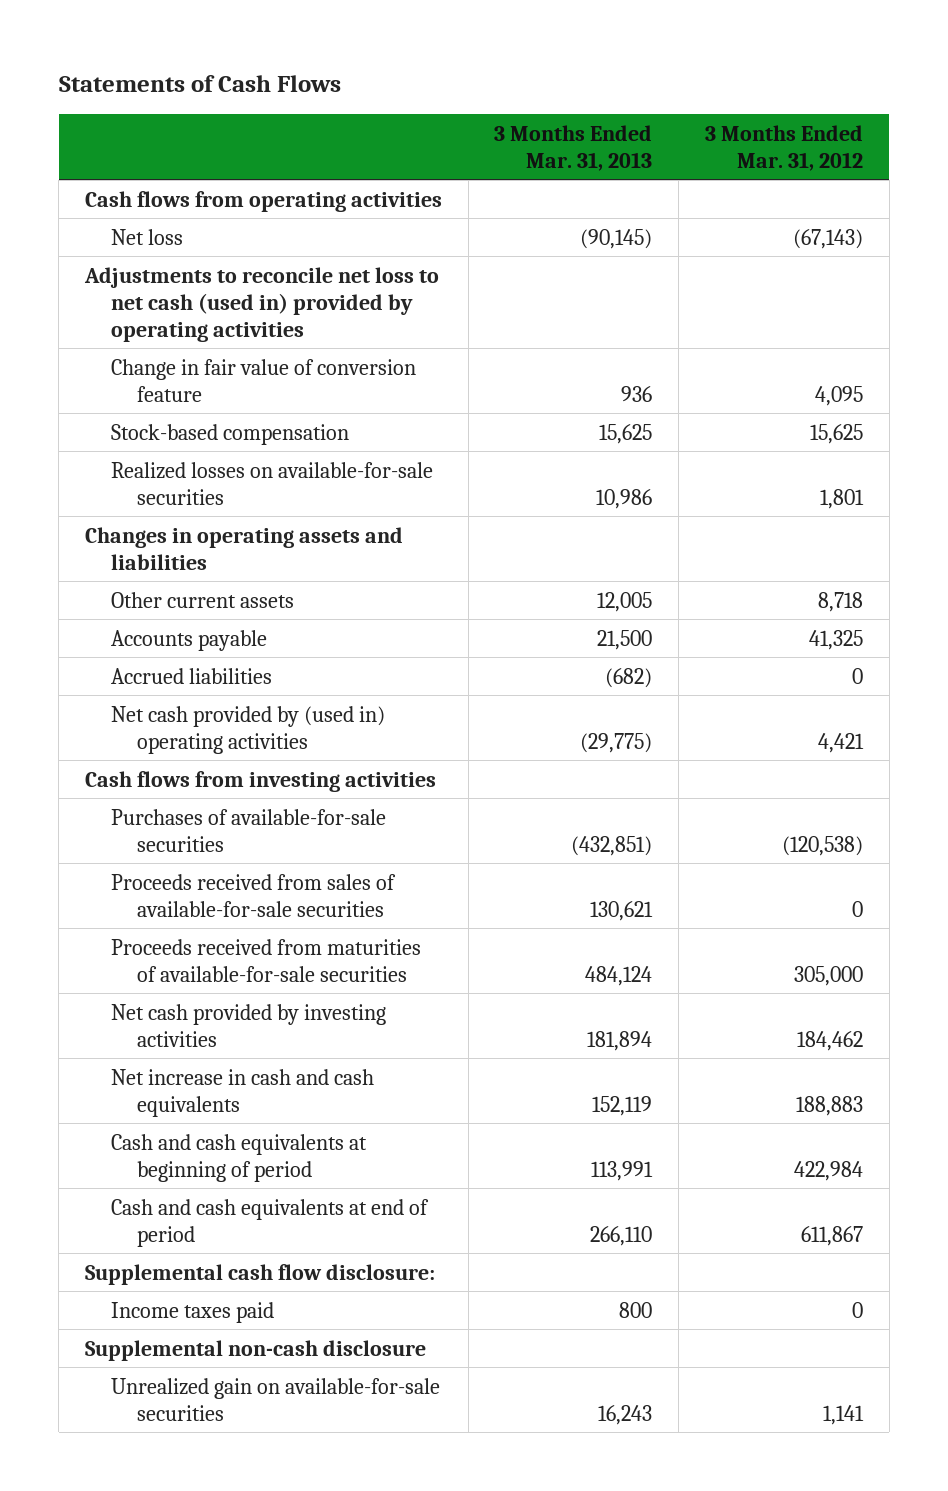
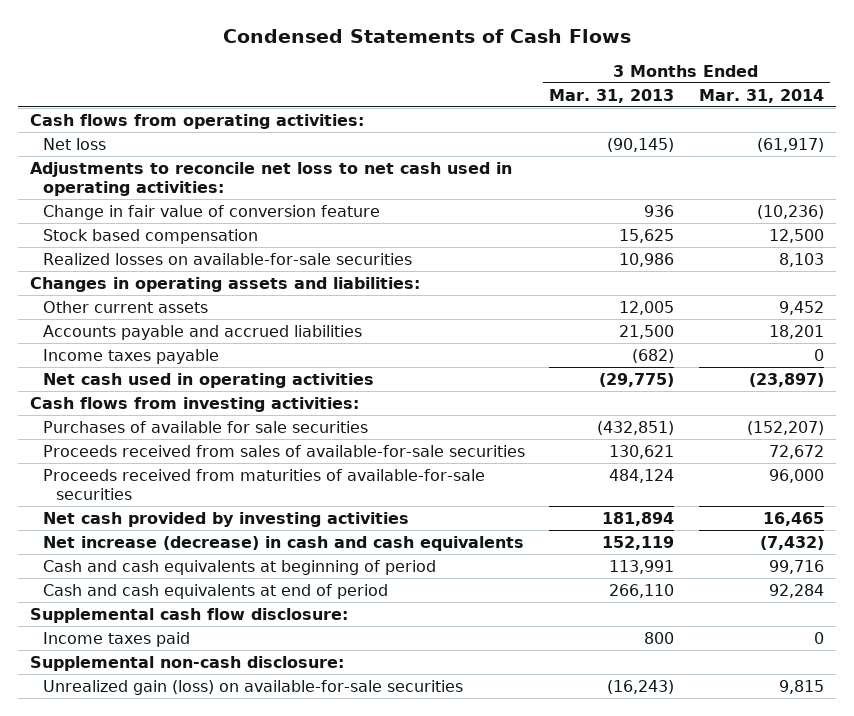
[58,75,341,93] Statements of Cash Flows -> [222,28,631,43] Condensed Statements of Cash Flows
[704,124,863,171] 3 Months Ended Mar. 31, 2012 -> none
none -> [698,88,824,103] Mar. 31, 2014
[84,190,442,212] Cash flows from operating activities -> [30,113,365,129] Cash flows from operating activities:
[83,266,439,342] Adjustments to reconcile net loss to net cash (used in) provided by operating activities -> [30,161,513,196] Adjustments to reconcile net loss to net cash used in operating activities:
[111,423,350,445] Stock-based compensation -> [43,228,259,244] Stock based compensation
[84,526,403,570] Changes in operating assets and liabilities -> [30,276,421,292] Changes in operating assets and liabilities:
[111,629,268,651] Accounts payable -> [43,324,363,340] Accounts payable and accrued liabilities
[111,667,273,684] Accrued liabilities -> [43,348,220,364] Income taxes payable
[111,705,386,754] Net cash provided by (used in) operating activities -> [43,372,375,388] Net cash used in operating activities
[84,770,436,792] Cash flows from investing activities -> [30,396,360,412] Cash flows from investing activities:
[111,808,387,852] Purchases of available-for-sale securities -> [43,420,369,433] Purchases of available for sale securities
[111,1068,375,1117] Net increase in cash and cash equivalents -> [43,535,525,551] Net increase (decrease) in cash and cash equivalents
[84,1339,426,1361] Supplemental non-cash disclosure -> [30,655,345,671] Supplemental non-cash disclosure:
[111,1377,441,1421] Unrealized gain on available-for-sale securities -> [43,679,464,695] Unrealized gain (loss) on available-for-sale securities
[598,1404,653,1425] 16,243 -> [607,679,675,694] (16,243)

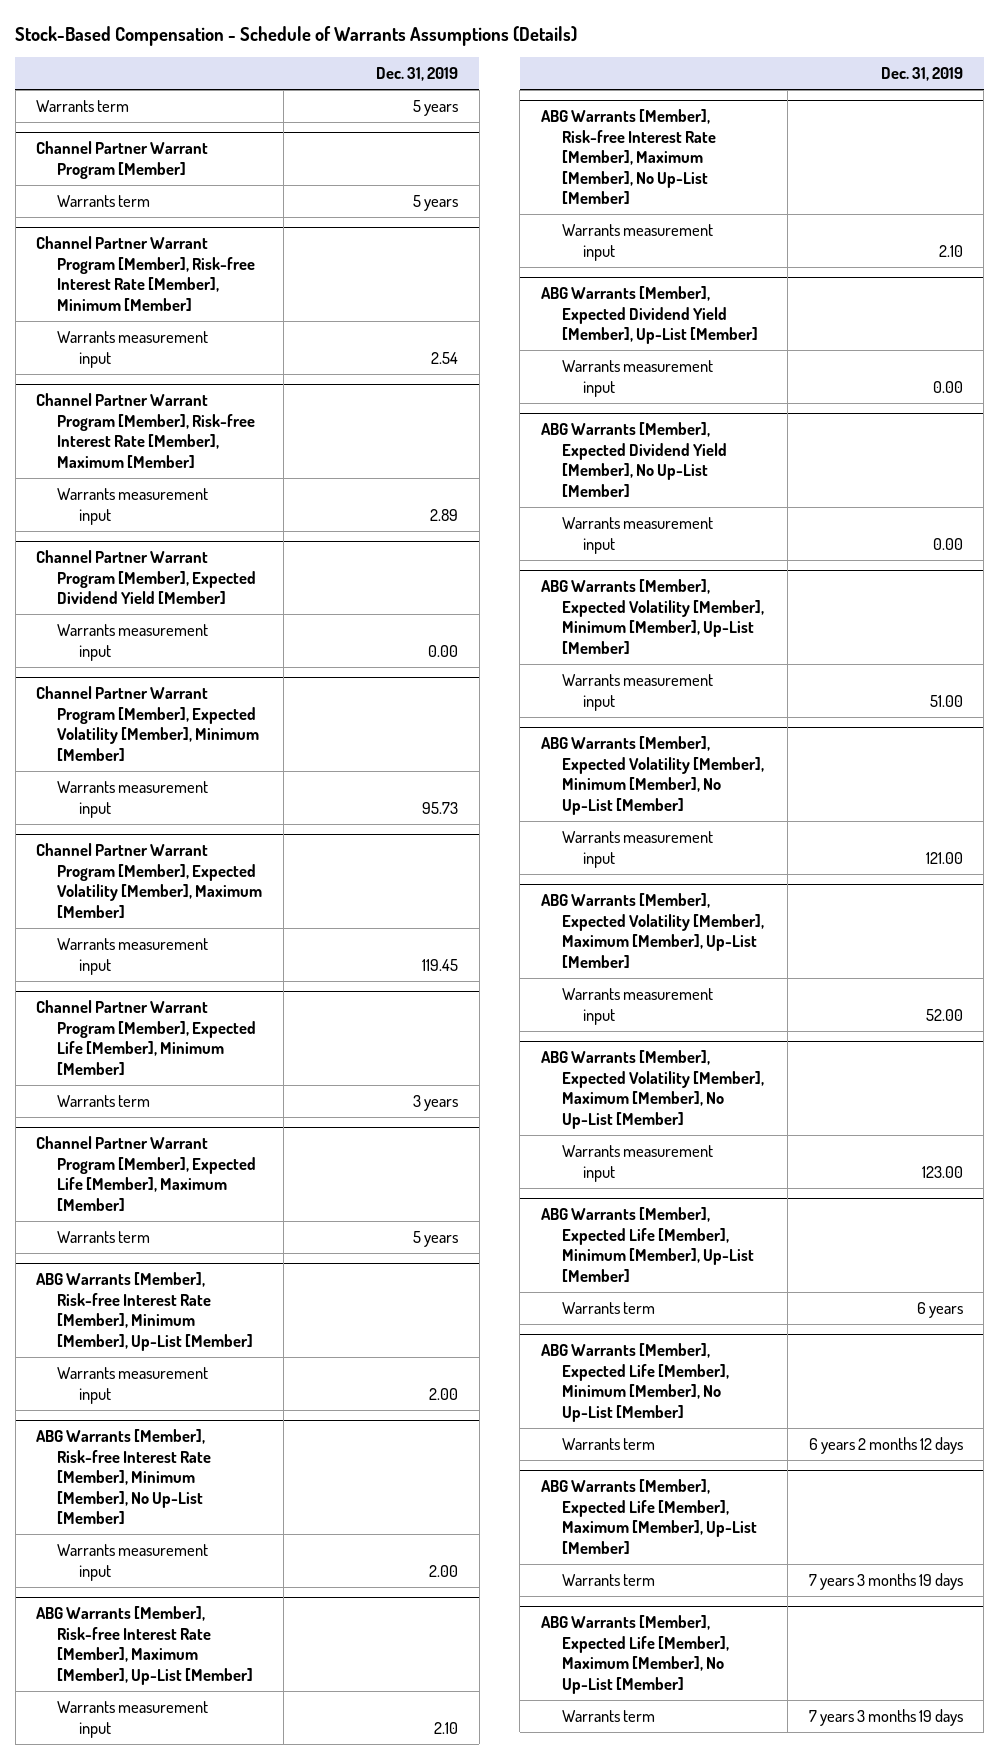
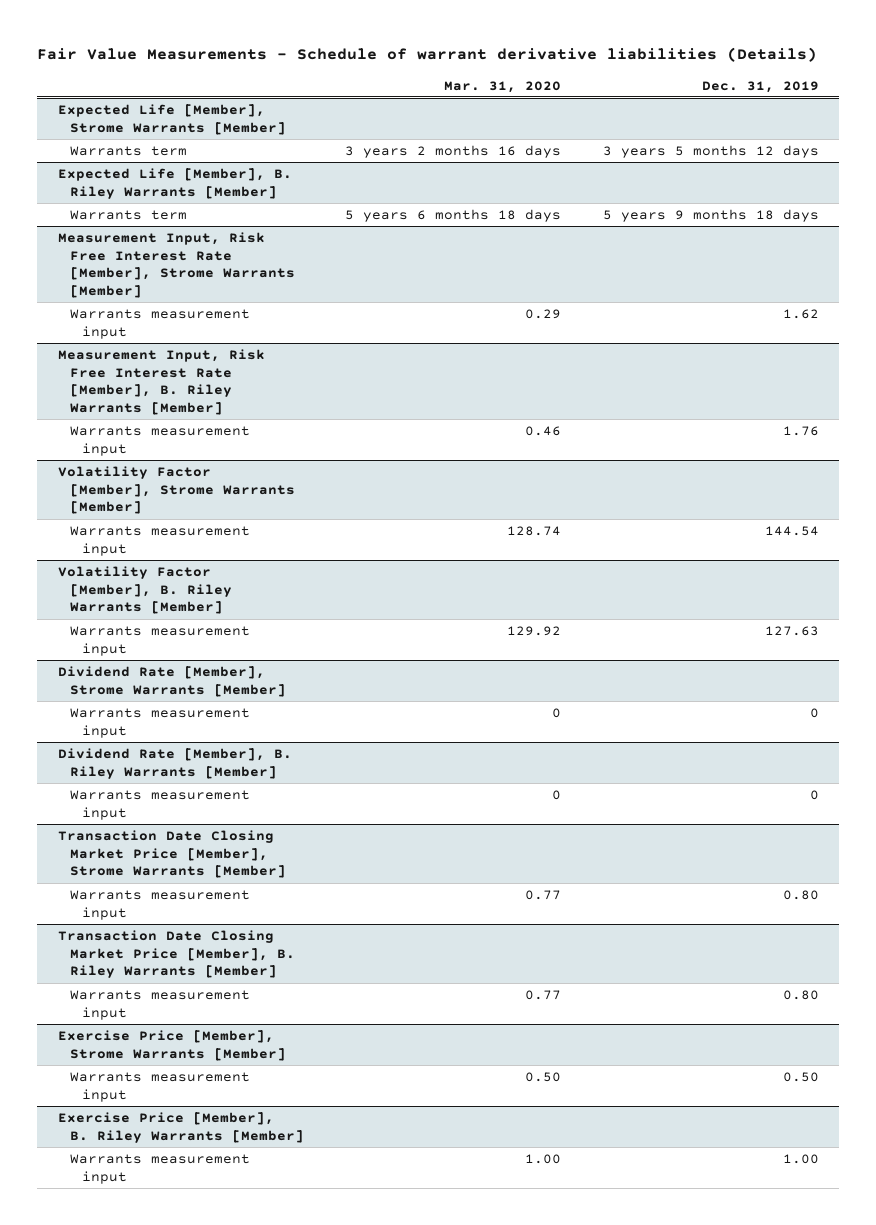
[15,25,578,46] Stock-Based Compensation - Schedule of Warrants Assumptions (Details) -> [37,47,818,63] Fair Value Measurements - Schedule of warrant derivative liabilities (Details)
none -> [444,80,562,93] Mar. 31, 2020
[36,141,209,179] Channel Partner Warrant Program [Member] -> none
[36,236,256,311] Channel Partner Warrant Program [Member], Risk-free Interest Rate [Member], Minimum [Member] -> none
[36,393,256,468] Channel Partner Warrant Program [Member], Risk-free Interest Rate [Member], Maximum [Member] -> none
[36,550,257,605] Channel Partner Warrant Program [Member], Expected Dividend Yield [Member] -> none
[36,686,260,761] Channel Partner Warrant Program [Member], Expected Volatility [Member], Minimum [Member] -> none
[36,843,263,918] Channel Partner Warrant Program [Member], Expected Volatility [Member], Maximum [Member] -> none
[36,1000,257,1075] Channel Partner Warrant Program [Member], Expected Life [Member], Minimum [Member] -> none
[57,1095,151,1108] Warrants term -> none
[36,1136,257,1211] Channel Partner Warrant Program [Member], Expected Life [Member], Maximum [Member] -> none
[57,1231,151,1244] Warrants term -> none
[36,1272,254,1351] ABG Warrants [Member], Risk-free Interest Rate [Member], Minimum [Member], Up-List [Member] -> none
[36,1429,212,1525] ABG Warrants [Member], Risk-free Interest Rate [Member], Minimum [Member], No Up-List [Member] -> none
[36,1606,254,1685] ABG Warrants [Member], Risk-free Interest Rate [Member], Maximum [Member], Up-List [Member] -> none
[540,109,717,205] ABG Warrants [Member], Risk-free Interest Rate [Member], Maximum [Member], No Up-List [Member] -> none
[540,286,759,345] ABG Warrants [Member], Expected Dividend Yield [Member], Up-List [Member] -> none
[540,422,728,497] ABG Warrants [Member], Expected Dividend Yield [Member], No Up-List [Member] -> none
[562,517,714,554] Warrants measurement input -> none
[540,579,765,654] ABG Warrants [Member], Expected Volatility [Member], Minimum [Member], Up-List [Member] -> none
[562,674,714,711] Warrants measurement input -> none
[540,736,765,815] ABG Warrants [Member], Expected Volatility [Member], Minimum [Member], No Up-List [Member] -> none
[562,831,714,868] Warrants measurement input -> none
[540,893,765,968] ABG Warrants [Member], Expected Volatility [Member], Maximum [Member], Up-List [Member] -> none
[562,988,714,1025] Warrants measurement input -> none
[540,1050,765,1129] ABG Warrants [Member], Expected Volatility [Member], Maximum [Member], No Up-List [Member] -> none
[562,1145,714,1182] Warrants measurement input -> none
[540,1207,755,1282] ABG Warrants [Member], Expected Life [Member], Minimum [Member], Up-List [Member] -> none
[562,1302,656,1315] Warrants term -> none
[540,1343,730,1422] ABG Warrants [Member], Expected Life [Member], Minimum [Member], No Up-List [Member] -> none
[562,1438,656,1451] Warrants term -> none
[540,1479,758,1554] ABG Warrants [Member], Expected Life [Member], Maximum [Member], Up-List [Member] -> none
[562,1574,656,1587] Warrants term -> none
[540,1615,730,1694] ABG Warrants [Member], Expected Life [Member], Maximum [Member], No Up-List [Member] -> none
[562,1710,656,1723] Warrants term -> none
none -> [57,103,286,135] Expected Life [Member], Strome Warrants [Member]
[413,100,459,117] 5 years -> [602,144,819,158] 3 years 5 months 12 days
none -> [57,167,292,199] Expected Life [Member], B. Riley Warrants [Member]
[413,195,459,212] 5 years -> [602,208,819,222] 5 years 9 months 18 days
none -> [57,231,295,298] Measurement Input, Risk Free Interest Rate [Member], Strome Warrants [Member]
[431,351,459,364] 2.54 -> [782,308,819,319] 1.62
none -> [57,348,265,415] Measurement Input, Risk Free Interest Rate [Member], B. Riley Warrants [Member]
[430,508,459,521] 2.89 -> [782,425,819,436] 1.76
none -> [57,465,295,515] Volatility Factor [Member], Strome Warrants [Member]
[428,644,459,657] 0.00 -> [764,525,819,536] 144.54
none -> [57,565,232,615] Volatility Factor [Member], B. Riley Warrants [Member]
[422,801,459,814] 95.73 -> [764,625,819,636] 127.63
none -> [57,665,286,697] Dividend Rate [Member], Strome Warrants [Member]
[422,958,459,971] 119.45 -> [809,707,819,718] 0
none -> [57,747,292,779] Dividend Rate [Member], B. Riley Warrants [Member]
[429,1387,459,1400] 2.00 -> [809,789,819,800] 0
none -> [57,829,286,879] Transaction Date Closing Market Price [Member], Strome Warrants [Member]
[429,1564,459,1577] 2.00 -> [782,889,819,900] 0.80
none -> [57,929,295,979] Transaction Date Closing Market Price [Member], B. Riley Warrants [Member]
[434,1721,459,1734] 2.10 -> [782,989,819,1000] 0.80
none -> [57,1029,286,1061] Exercise Price [Member], Strome Warrants [Member]
[938,244,963,257] 2.10 -> [782,1071,819,1082] 0.50
none -> [57,1111,304,1143] Exercise Price [Member], B. Riley Warrants [Member]
[932,380,963,393] 0.00 -> [782,1153,819,1164] 1.00

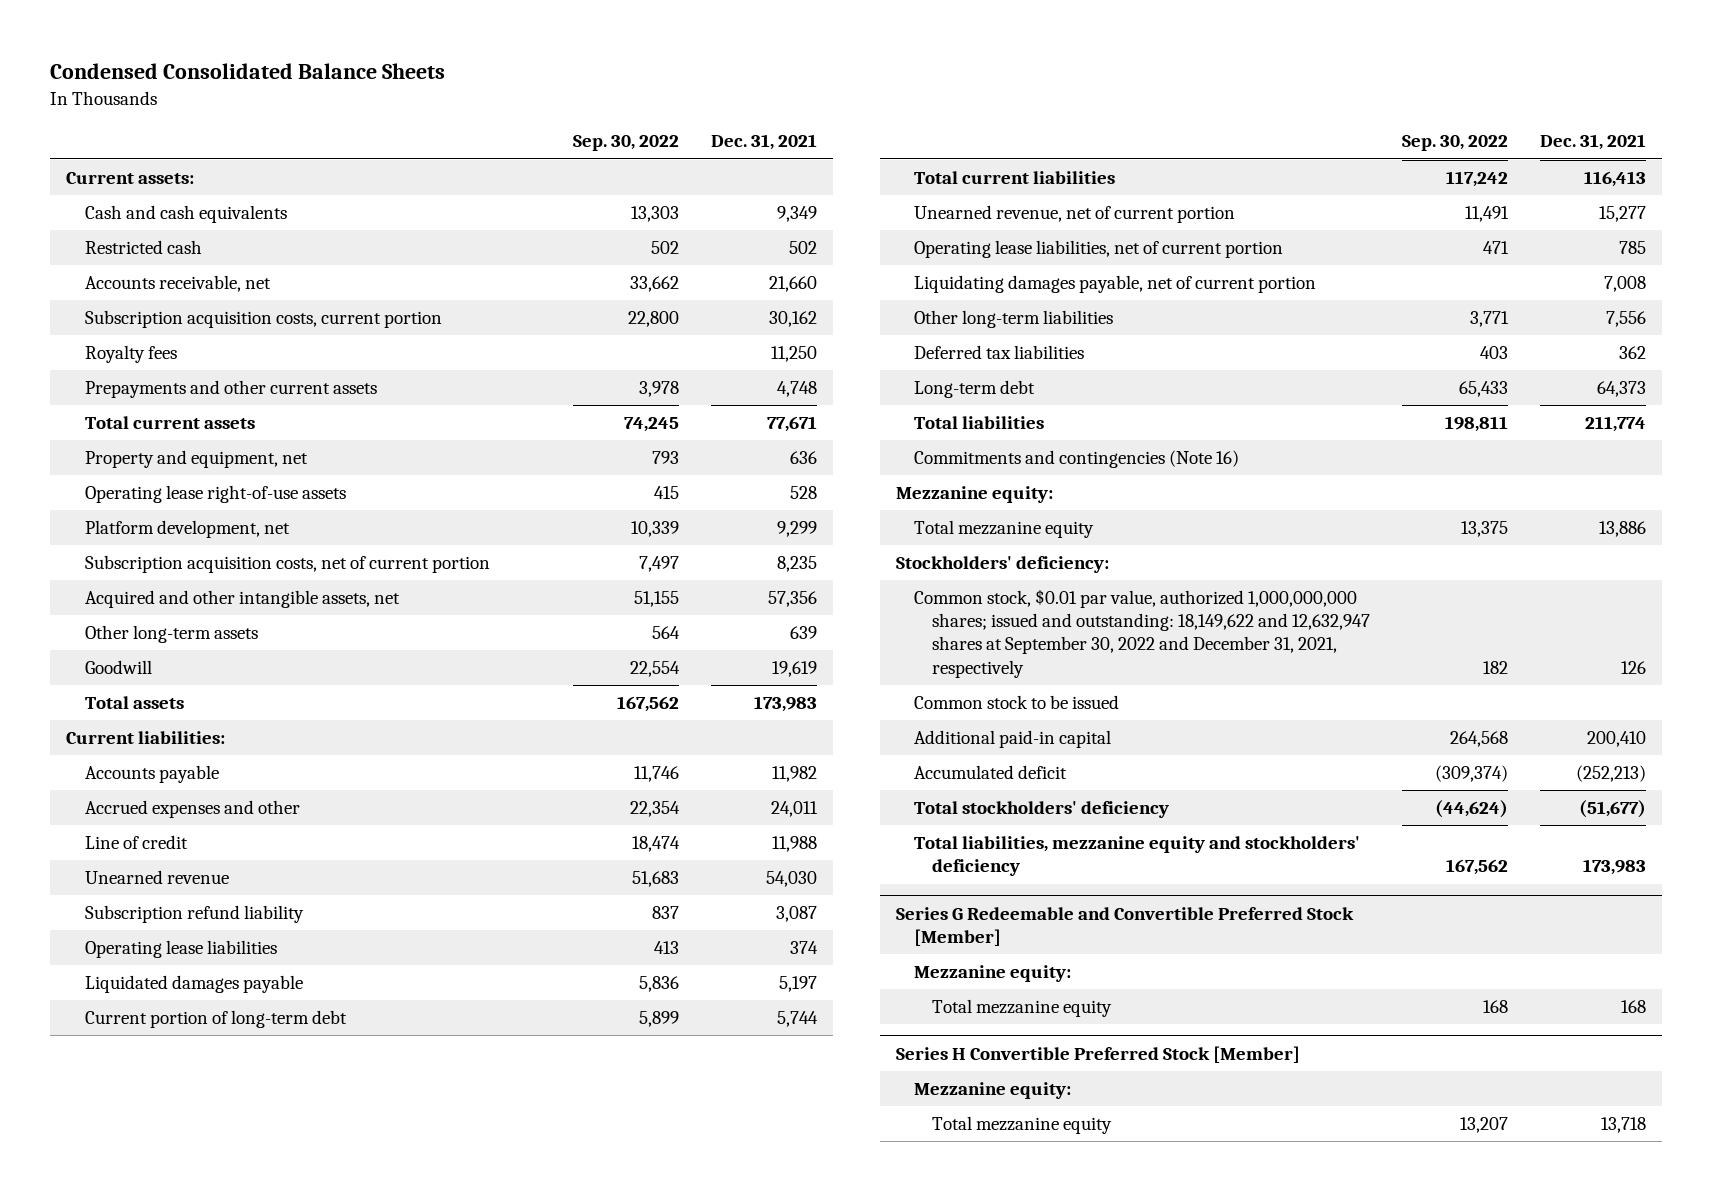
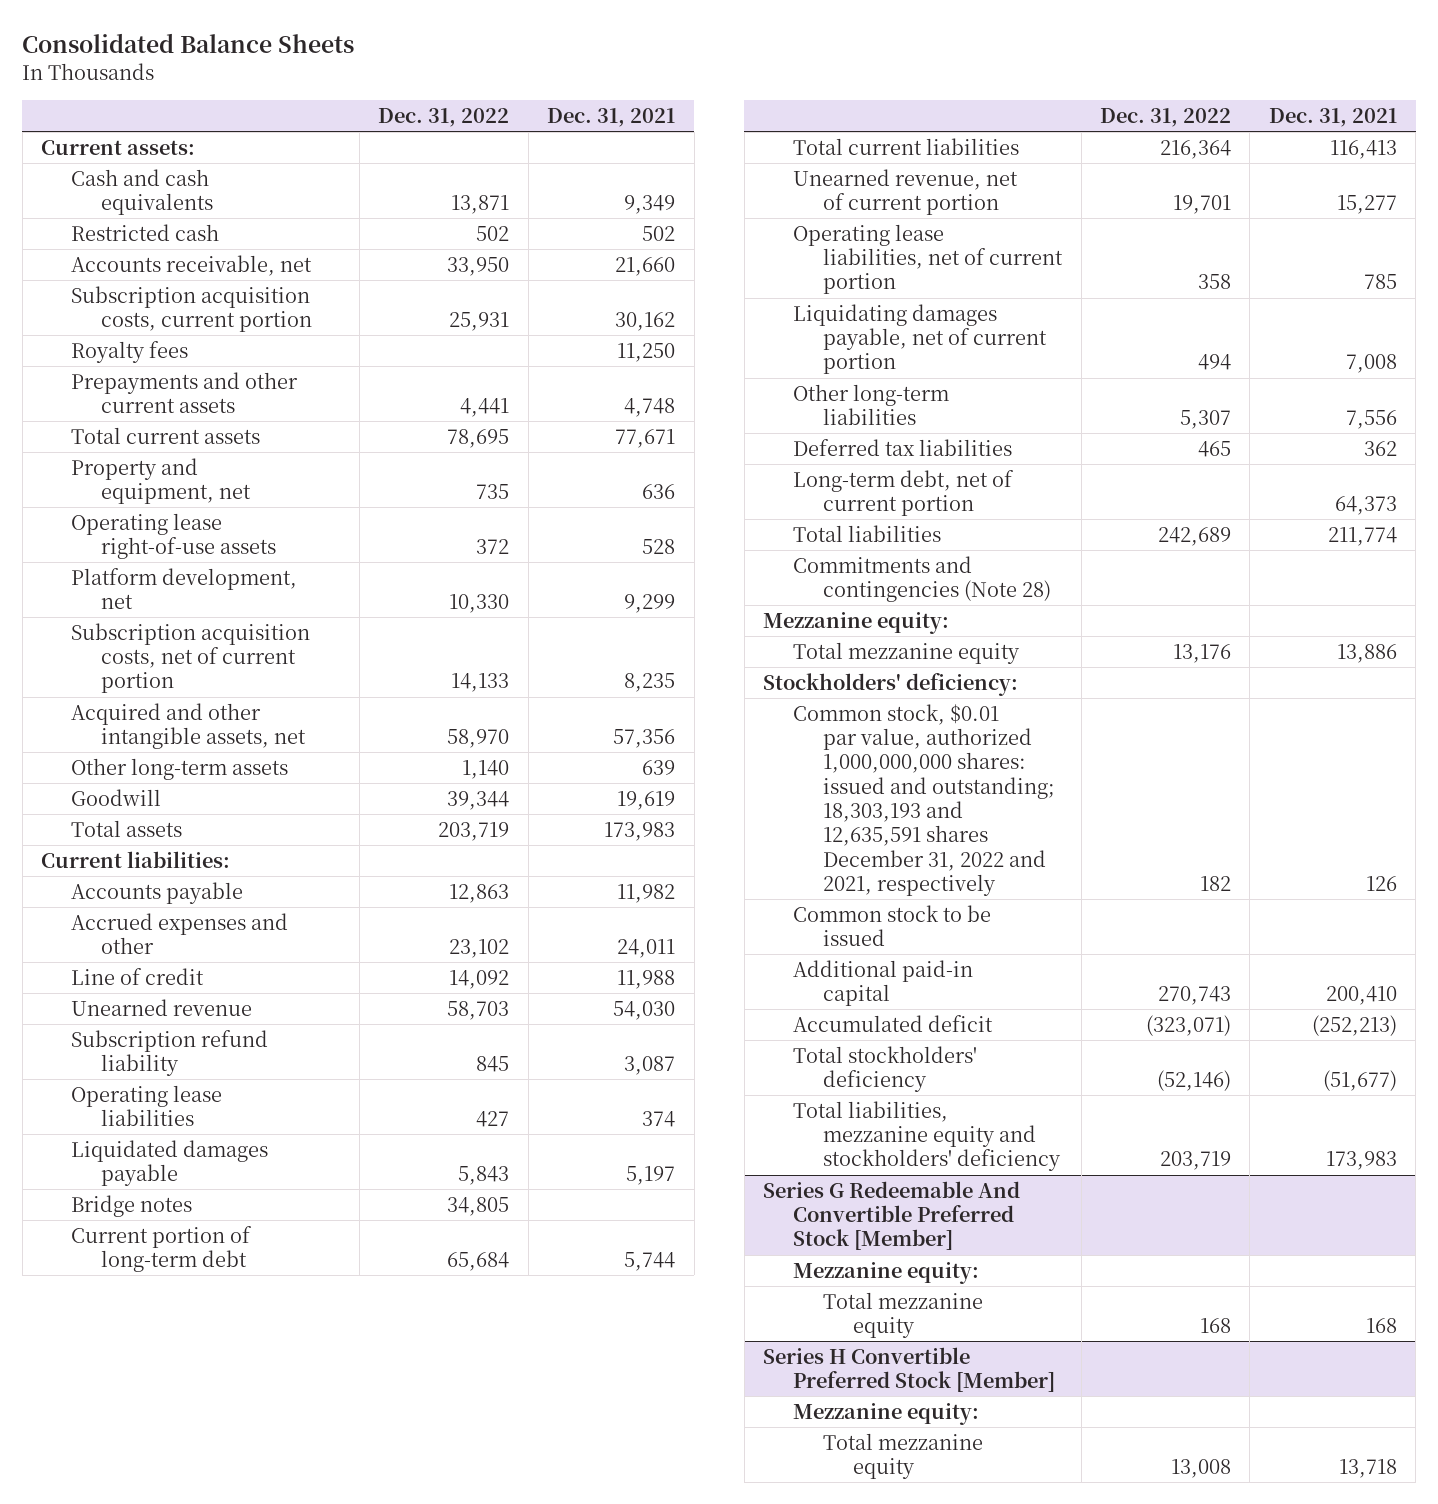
[50,63,446,80] Condensed Consolidated Balance Sheets -> [22,33,355,54] Consolidated Balance Sheets
[572,135,679,152] Sep. 30, 2022 -> none
none -> [378,107,510,127] Dec. 31, 2022
none -> [71,1194,193,1217] Bridge notes
[913,380,1035,399] Long-term debt -> [793,469,1015,517] Long-term debt, net of current portion
[913,450,1239,469] Commitments and contingencies (Note 16) -> [793,555,1052,603] Commitments and contingencies (Note 28)
[913,589,1371,678] Common stock, $0.01 par value, authorized 1,000,000,000 shares; issued and outstanding: 18,149,622 and 12,632,947 shares at September 30, 2022 and December 31, 2021, respectively -> [793,703,1056,897] Common stock, $0.01 par value, authorized 1,000,000,000 shares: issued and outstanding; 18,303,193 and 12,635,591 shares December 31, 2022 and 2021, respectively
[895,906,1354,946] Series G Redeemable and Convertible Preferred Stock [Member] -> [763,1180,1021,1251] Series G Redeemable And Convertible Preferred Stock [Member]

